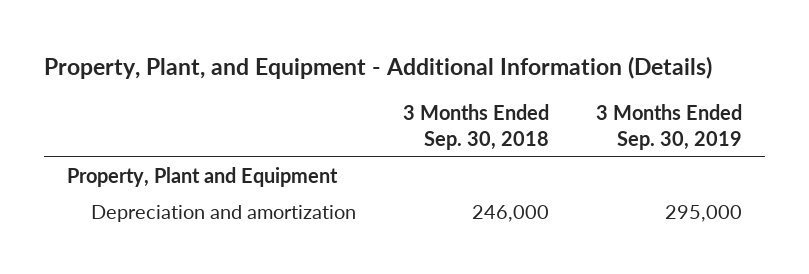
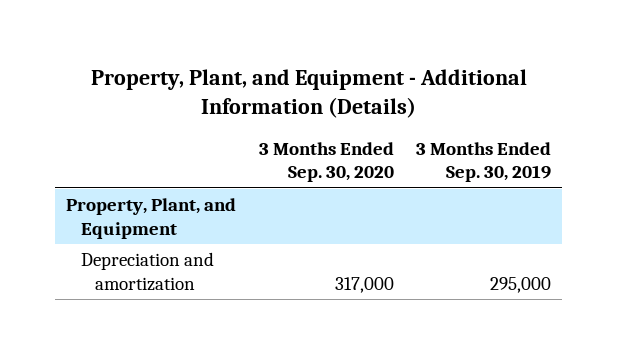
[402,104,549,151] 3 Months Ended Sep. 30, 2018 -> none
none -> [258,142,394,183] 3 Months Ended Sep. 30, 2020
[67,167,339,188] Property, Plant and Equipment -> [66,198,237,239] Property, Plant, and Equipment

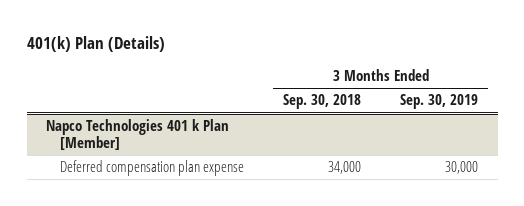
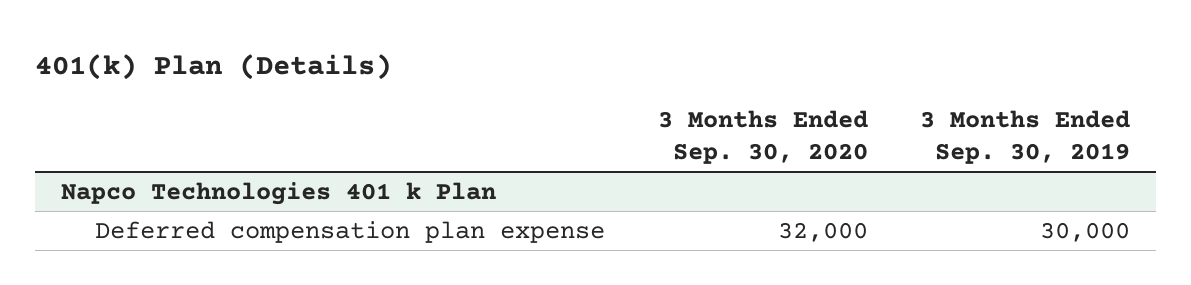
[282,94,361,110] Sep. 30, 2018 -> none
none -> [657,109,868,164] 3 Months Ended Sep. 30, 2020
[46,119,230,151] Napco Technologies 401 k Plan [Member] -> [61,181,497,205] Napco Technologies 401 k Plan

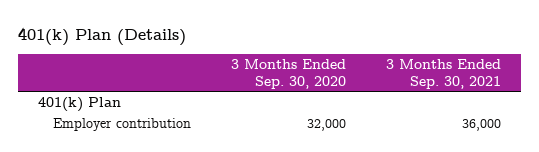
[919,109,1130,164] 3 Months Ended Sep. 30, 2019 -> none
none -> [386,59,502,89] 3 Months Ended Sep. 30, 2021
[61,181,497,205] Napco Technologies 401 k Plan -> none
none -> [38,97,122,113] 401(k) Plan
[95,220,606,243] Deferred compensation plan expense -> [53,118,192,132] Employer contribution

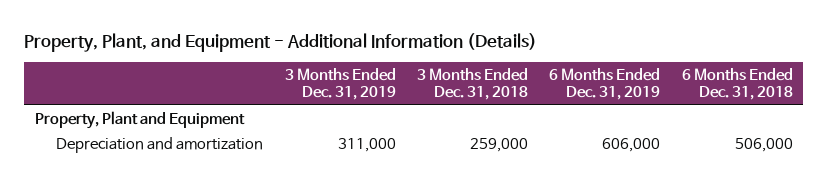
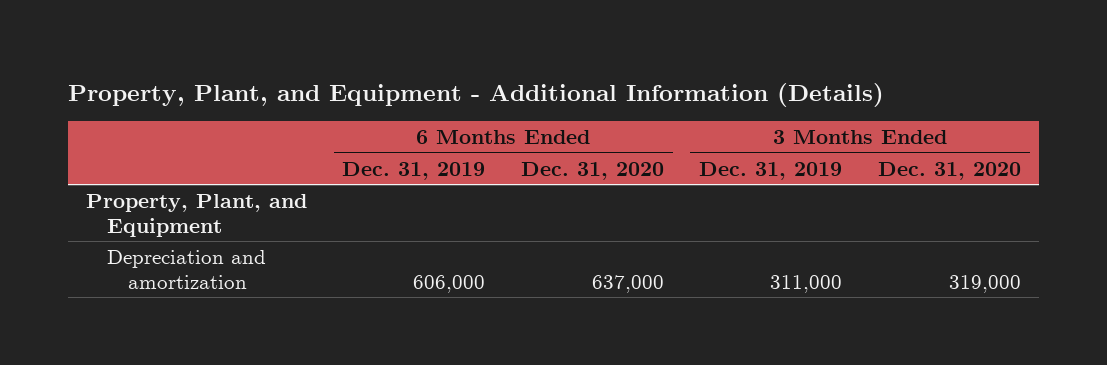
[416,67,528,101] 3 Months Ended Dec. 31, 2018 -> none
[681,67,793,101] 6 Months Ended Dec. 31, 2018 -> none
none -> [520,161,664,180] Dec. 31, 2020
none -> [877,161,1021,180] Dec. 31, 2020
[34,111,245,130] Property, Plant and Equipment -> [85,193,307,237] Property, Plant, and Equipment

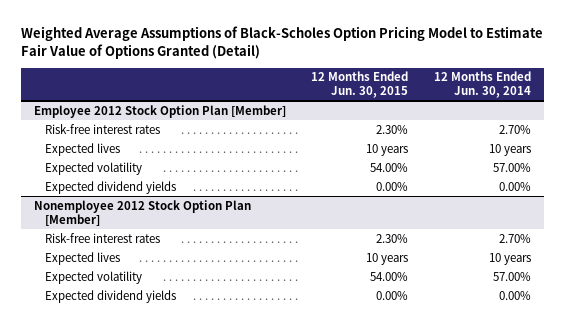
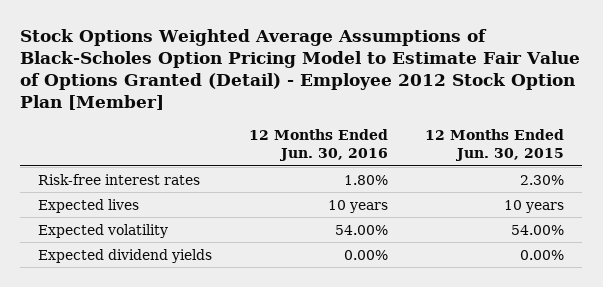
[20,26,543,60] Weighted Average Assumptions of Black-Scholes Option Pricing Model to Estimate Fair Value of Options Granted (Detail) -> [20,29,581,111] Stock Options Weighted Average Assumptions of Black-Scholes Option Pricing Model to Estimate Fair Value of Options Granted (Detail) - Employee 2012 Stock Option Plan [Member]
[433,71,531,99] 12 Months Ended Jun. 30, 2014 -> none
none -> [249,129,389,162] 12 Months Ended Jun. 30, 2016
[33,104,286,118] Employee 2012 Stock Option Plan [Member] -> none
[33,199,251,226] Nonemployee 2012 Stock Option Plan [Member] -> none
[45,232,161,243] Risk-free interest rates -> none
[45,251,121,265] Expected lives -> none
[45,270,143,284] Expected volatility -> none
[45,289,177,303] Expected dividend yields -> none

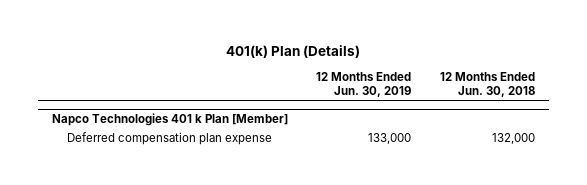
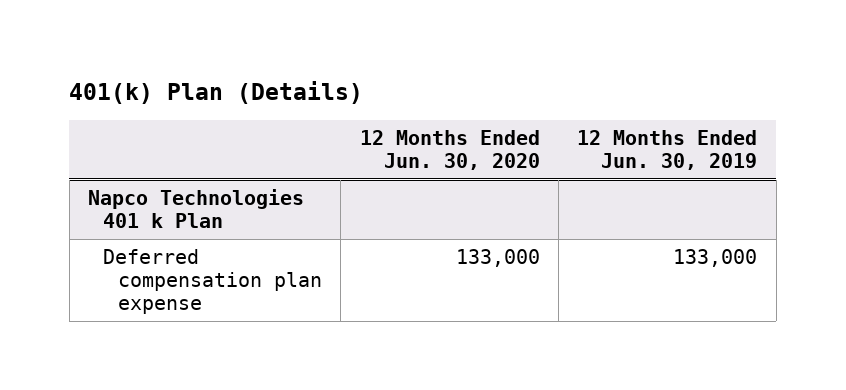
[439,72,535,98] 12 Months Ended Jun. 30, 2018 -> none
none -> [359,130,540,171] 12 Months Ended Jun. 30, 2020
[52,112,289,126] Napco Technologies 401 k Plan [Member] -> [88,189,305,229] Napco Technologies 401 k Plan

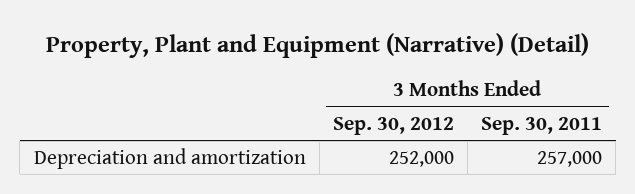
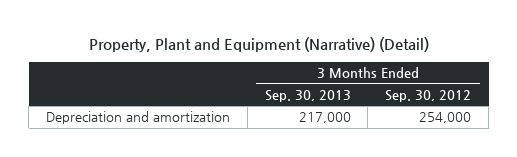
[480,116,602,135] Sep. 30, 2011 -> none
none -> [264,89,351,102] Sep. 30, 2013
[388,151,454,168] 252,000 -> [419,112,472,124] 254,000

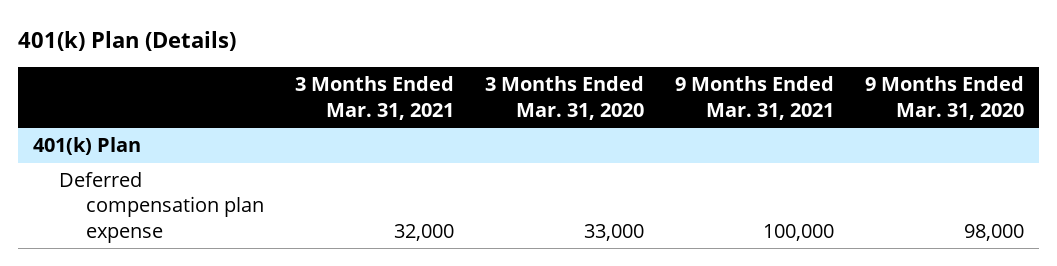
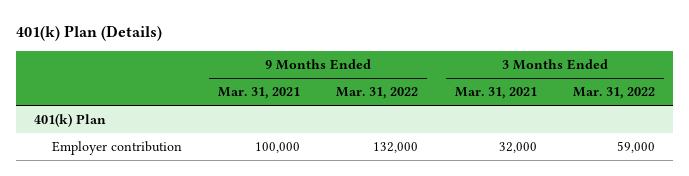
[484,76,644,120] 3 Months Ended Mar. 31, 2020 -> none
[864,76,1024,120] 9 Months Ended Mar. 31, 2020 -> none
none -> [336,87,419,100] Mar. 31, 2022
none -> [572,87,655,100] Mar. 31, 2022
[59,172,264,243] Deferred compensation plan expense -> [51,140,182,155] Employer contribution

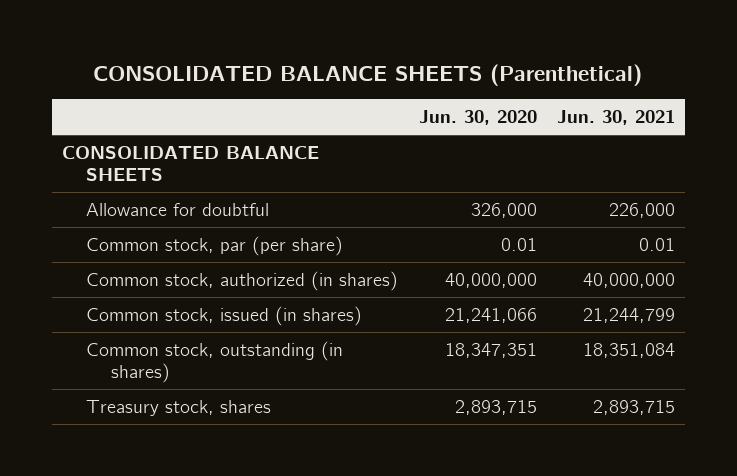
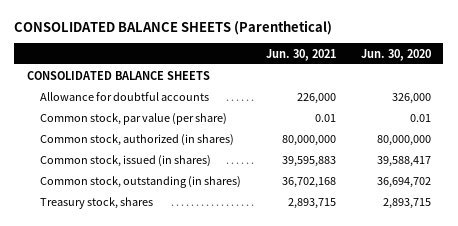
[86,202,270,216] Allowance for doubtful -> [40,91,210,101] Allowance for doubtful accounts
[86,235,344,256] Common stock, par (per share) -> [40,112,228,125] Common stock, par value (per share)
[444,272,537,288] 40,000,000 -> [377,134,432,146] 80,000,000
[582,272,675,288] 40,000,000 -> [282,134,337,146] 80,000,000
[444,307,537,323] 21,241,066 -> [377,155,432,167] 39,588,417
[582,307,675,323] 21,244,799 -> [282,155,337,167] 39,595,883
[444,342,537,358] 18,347,351 -> [377,176,432,188] 36,694,702
[582,342,675,358] 18,351,084 -> [282,176,337,188] 36,702,168

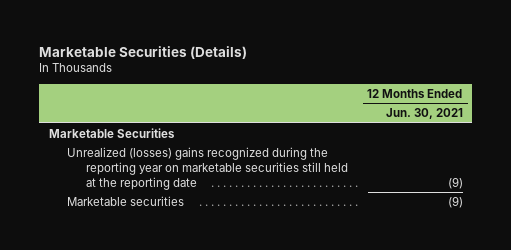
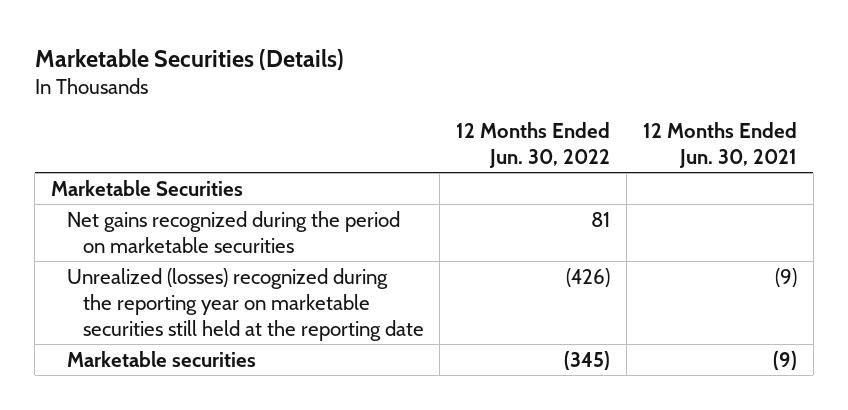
none -> [456,121,611,168] 12 Months Ended Jun. 30, 2022
none -> [66,210,400,253] Net gains recognized during the period on marketable securities
[67,146,348,190] Unrealized (losses) gains recognized during the reporting year on marketable securities still held at the reporting date -> [66,267,424,341] Unrealized (losses) recognized during the reporting year on marketable securities still held at the reporting date

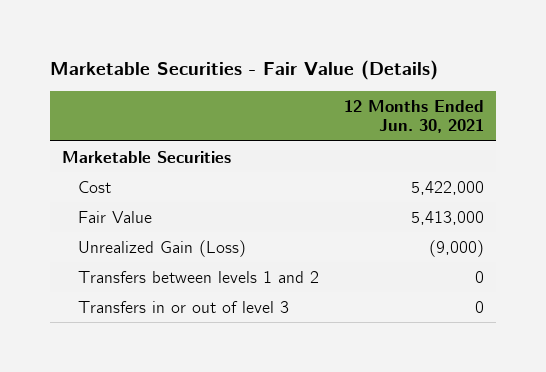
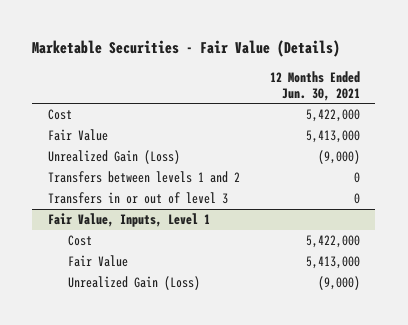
[62,150,232,163] Marketable Securities -> none
none -> [47,212,210,227] Fair Value, Inputs, Level 1
none -> [67,234,92,246] Cost
none -> [67,254,128,267] Fair Value
none -> [67,275,200,290] Unrealized Gain (Loss)

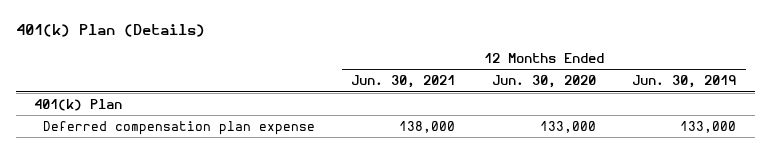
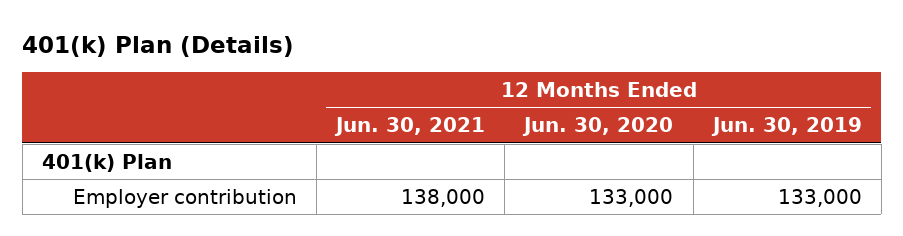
[43,120,316,135] Deferred compensation plan expense -> [73,188,298,208] Employer contribution

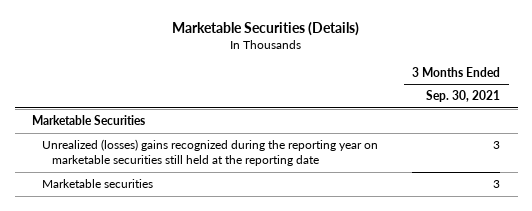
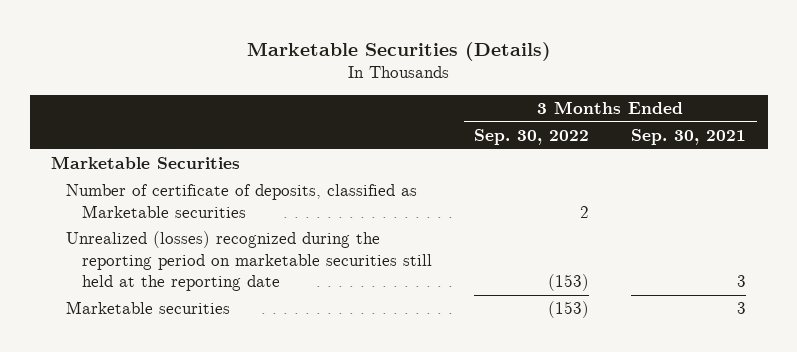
none -> [474,128,590,145] Sep. 30, 2022
none -> [66,184,418,218] Number of certificate of deposits, classified as Marketable securities
[41,139,378,167] Unrealized (losses) gains recognized during the reporting year on marketable securities still held at the reporting date -> [66,231,432,292] Unrealized (losses) recognized during the reporting period on marketable securities still held at the reporting date

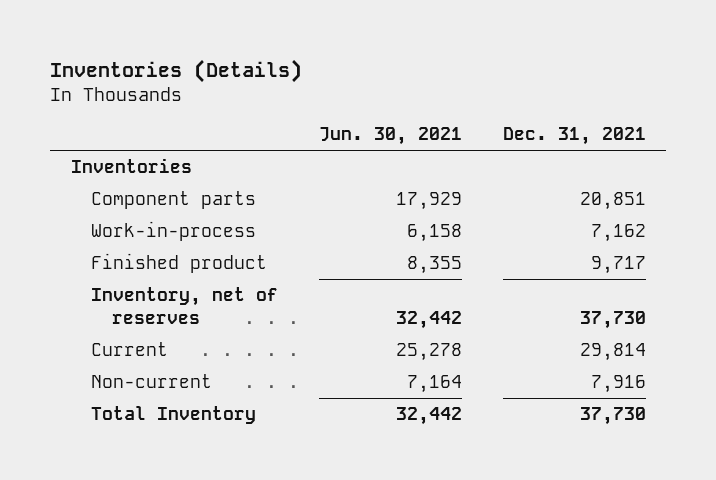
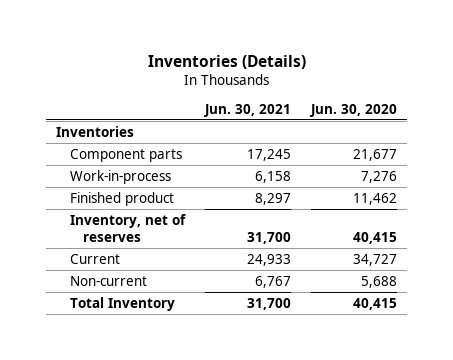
[502,127,646,146] Dec. 31, 2021 -> none
none -> [310,103,398,117] Jun. 30, 2020
[396,192,463,211] 17,929 -> [246,148,291,161] 17,245
[407,256,463,275] 8,355 -> [254,192,291,205] 8,297
[396,310,463,329] 32,442 -> [246,231,291,244] 31,700
[396,343,463,362] 25,278 -> [246,253,291,266] 24,933
[407,375,463,394] 7,164 -> [254,275,291,288] 6,767
[396,407,463,426] 32,442 -> [246,297,291,310] 31,700

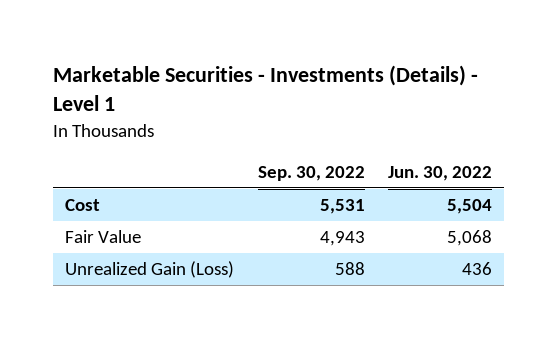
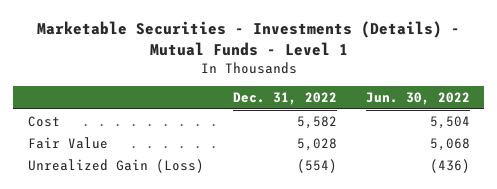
[53,65,479,112] Marketable Securities - Investments (Details) - Level 1 -> [36,20,460,56] Marketable Securities - Investments (Details) - Mutual Funds - Level 1
[257,165,365,181] Sep. 30, 2022 -> none
none -> [232,92,337,106] Dec. 31, 2022
[462,262,493,276] 436 -> [429,158,470,173] (436)

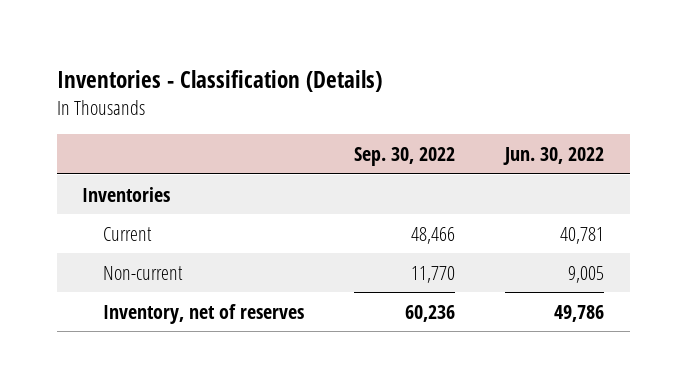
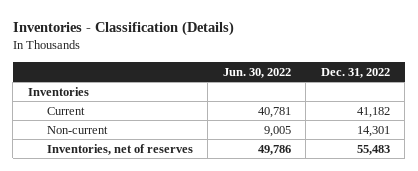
[354,147,456,167] Sep. 30, 2022 -> none
none -> [320,67,390,78] Dec. 31, 2022
[102,303,304,324] Inventory, net of reserves -> [46,143,193,155] Inventories, net of reserves

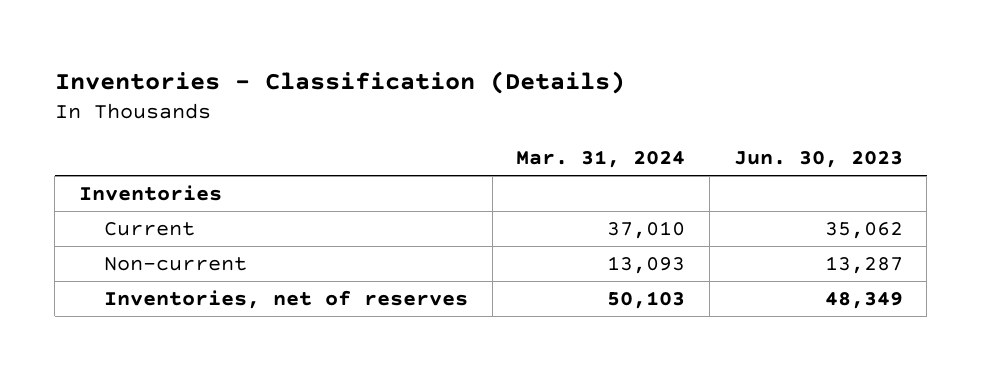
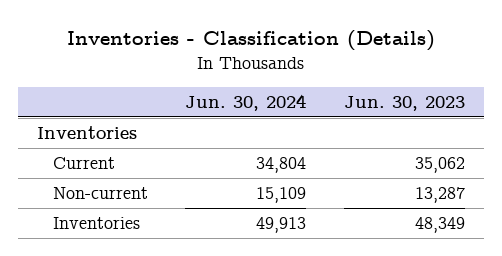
[516,150,686,169] Mar. 31, 2024 -> none
none -> [185,93,307,111] Jun. 30, 2024
[104,289,469,309] Inventories, net of reserves -> [52,216,140,229] Inventories

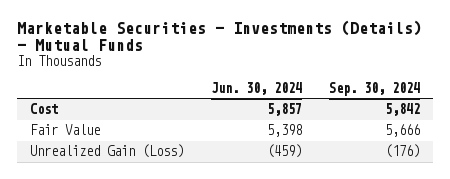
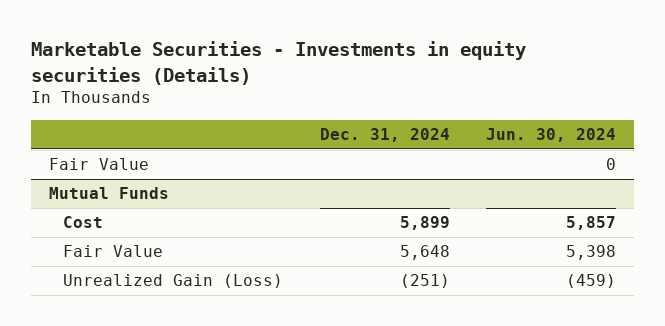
[16,20,422,52] Marketable Securities - Investments (Details) - Mutual Funds -> [31,41,527,85] Marketable Securities - Investments in equity securities (Details)
[328,81,420,96] Sep. 30, 2024 -> none
none -> [319,128,450,143] Dec. 31, 2024
none -> [49,158,150,171] Fair Value
none -> [49,187,170,200] Mutual Funds

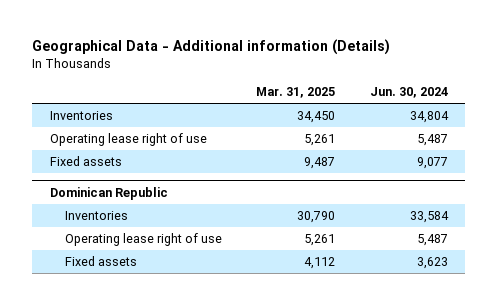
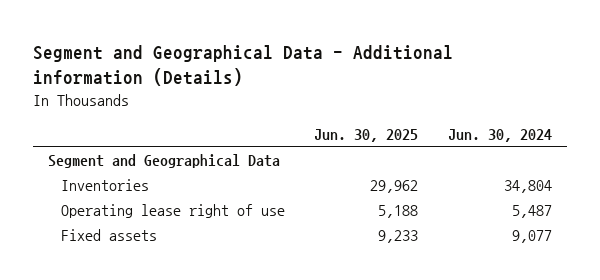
[32,39,391,56] Geographical Data - Additional information (Details) -> [32,44,453,87] Segment and Geographical Data - Additional information (Details)
[256,87,336,99] Mar. 31, 2025 -> none
none -> [314,128,419,142] Jun. 30, 2025
none -> [47,153,280,168] Segment and Geographical Data
[49,186,168,200] Dominican Republic -> none
[64,210,128,220] Inventories -> none
[64,232,222,246] Operating lease right of use -> none
[64,255,137,266] Fixed assets -> none

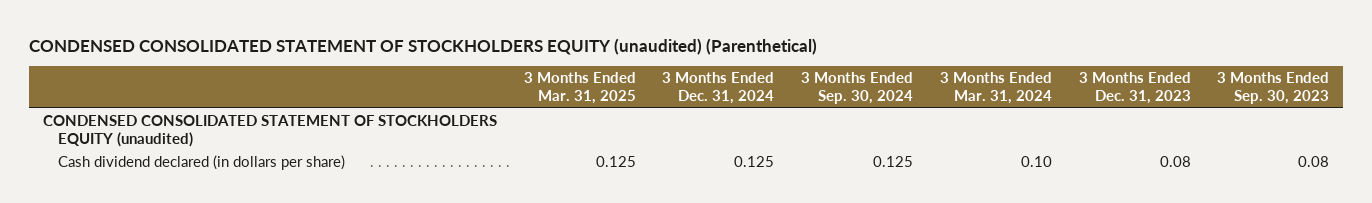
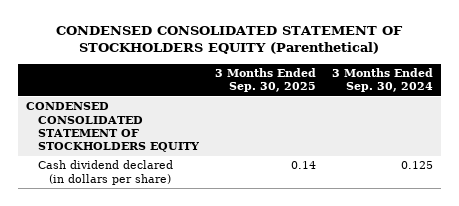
[29,37,818,55] CONDENSED CONSOLIDATED STATEMENT OF STOCKHOLDERS EQUITY (unaudited) (Parenthetical) -> [56,26,404,55] CONDENSED CONSOLIDATED STATEMENT OF STOCKHOLDERS EQUITY (Parenthetical)
[523,72,636,105] 3 Months Ended Mar. 31, 2025 -> none
[662,72,775,105] 3 Months Ended Dec. 31, 2024 -> none
[939,72,1052,105] 3 Months Ended Mar. 31, 2024 -> none
[1078,72,1191,105] 3 Months Ended Dec. 31, 2023 -> none
[1217,72,1330,105] 3 Months Ended Sep. 30, 2023 -> none
none -> [214,67,316,93] 3 Months Ended Sep. 30, 2025
[42,115,497,147] CONDENSED CONSOLIDATED STATEMENT OF STOCKHOLDERS EQUITY (unaudited) -> [26,102,199,153] CONDENSED CONSOLIDATED STATEMENT OF STOCKHOLDERS EQUITY

